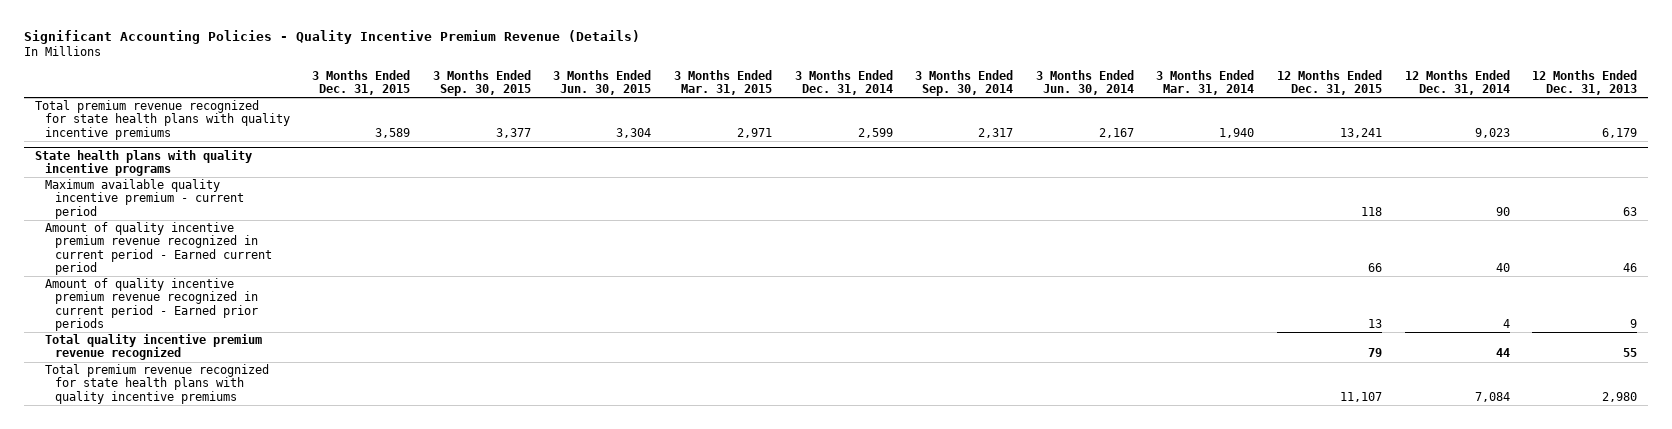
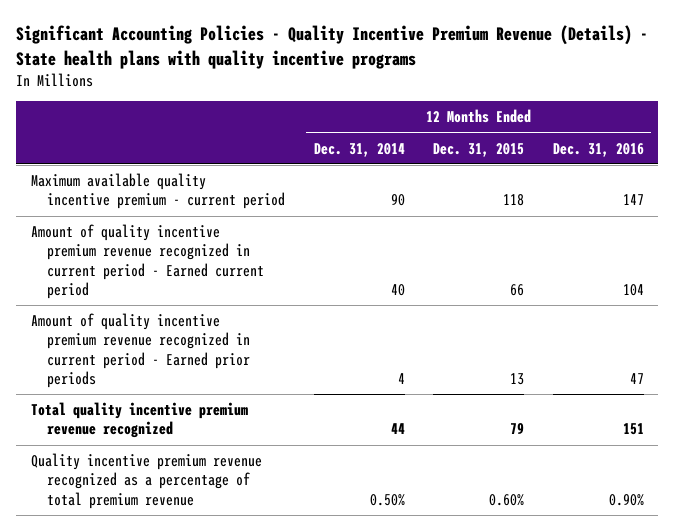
[23,30,640,45] Significant Accounting Policies - Quality Incentive Premium Revenue (Details) -> [16,25,649,69] Significant Accounting Policies - Quality Incentive Premium Revenue (Details) - State health plans with quality incentive programs
[312,69,411,96] 3 Months Ended Dec. 31, 2015 -> none
[432,69,531,97] 3 Months Ended Sep. 30, 2015 -> none
[553,69,652,96] 3 Months Ended Jun. 30, 2015 -> none
[674,69,773,96] 3 Months Ended Mar. 31, 2015 -> none
[794,69,893,96] 3 Months Ended Dec. 31, 2014 -> none
[915,69,1014,97] 3 Months Ended Sep. 30, 2014 -> none
[1035,69,1134,96] 3 Months Ended Jun. 30, 2014 -> none
[1156,69,1255,96] 3 Months Ended Mar. 31, 2014 -> none
[1532,69,1638,96] 12 Months Ended Dec. 31, 2013 -> none
none -> [553,142,645,157] Dec. 31, 2016
[34,100,290,140] Total premium revenue recognized for state health plans with quality incentive premiums -> none
[34,149,252,177] State health plans with quality incentive programs -> none
[44,364,269,404] Total premium revenue recognized for state health plans with quality incentive premiums -> none
none -> [30,453,262,509] Quality incentive premium revenue recognized as a percentage of total premium revenue

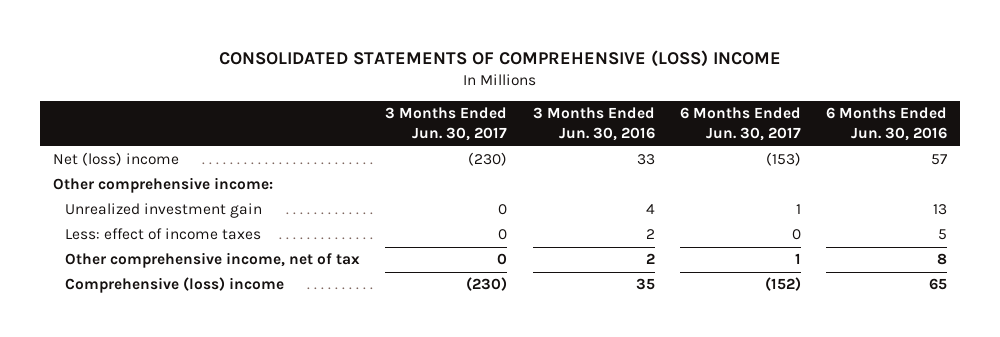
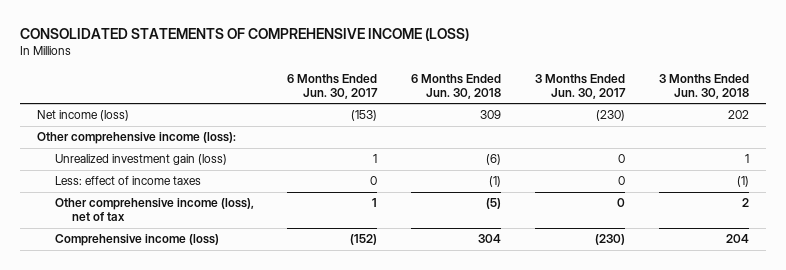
[219,50,782,68] CONSOLIDATED STATEMENTS OF COMPREHENSIVE (LOSS) INCOME -> [19,27,469,41] CONSOLIDATED STATEMENTS OF COMPREHENSIVE INCOME (LOSS)
[532,107,655,141] 3 Months Ended Jun. 30, 2016 -> none
[826,107,948,141] 6 Months Ended Jun. 30, 2016 -> none
none -> [411,73,502,99] 6 Months Ended Jun. 30, 2018
none -> [658,73,749,99] 3 Months Ended Jun. 30, 2018
[53,152,180,167] Net (loss) income -> [36,110,129,122] Net income (loss)
[53,177,274,194] Other comprehensive income: -> [36,132,236,145] Other comprehensive income (loss):
[65,203,263,219] Unrealized investment gain -> [54,154,227,166] Unrealized investment gain (loss)
[65,252,361,269] Other comprehensive income, net of tax -> [54,198,254,222] Other comprehensive income (loss), net of tax
[65,277,285,294] Comprehensive (loss) income -> [54,234,219,247] Comprehensive income (loss)

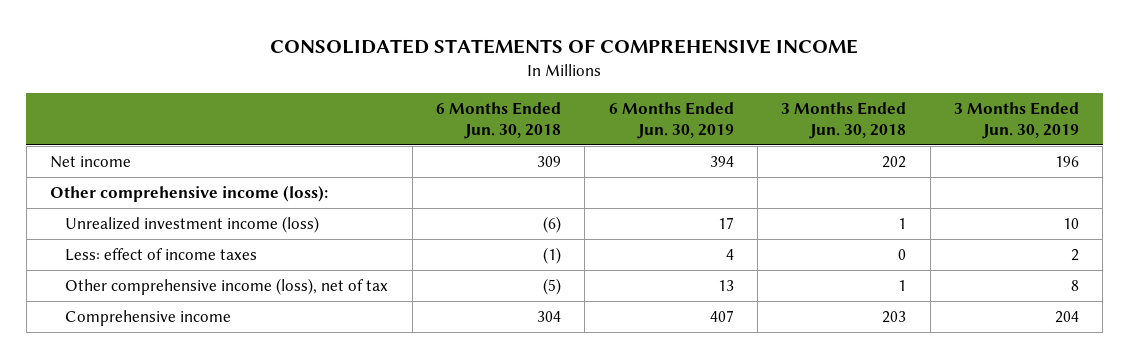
[19,27,469,41] CONSOLIDATED STATEMENTS OF COMPREHENSIVE INCOME (LOSS) -> [270,38,859,54] CONSOLIDATED STATEMENTS OF COMPREHENSIVE INCOME
[287,73,379,99] 6 Months Ended Jun. 30, 2017 -> none
[535,73,627,99] 3 Months Ended Jun. 30, 2017 -> none
none -> [608,102,734,139] 6 Months Ended Jun. 30, 2019
none -> [954,102,1080,139] 3 Months Ended Jun. 30, 2019
[36,110,129,122] Net income (loss) -> [49,156,131,169] Net income
[54,154,227,166] Unrealized investment gain (loss) -> [65,216,320,234] Unrealized investment income (loss)
[736,176,749,188] (1) -> [898,249,907,261] 0
[741,198,749,208] 2 -> [898,280,907,292] 1
[54,234,219,247] Comprehensive income (loss) -> [65,310,232,327] Comprehensive income
[725,234,749,244] 204 -> [882,311,907,324] 203

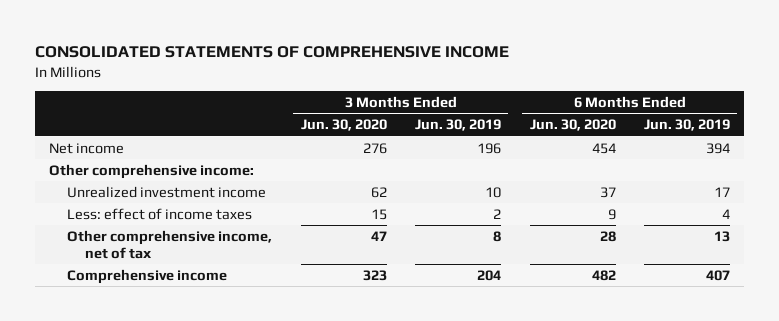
[435,102,561,139] 6 Months Ended Jun. 30, 2018 -> none
[781,102,907,139] 3 Months Ended Jun. 30, 2018 -> none
none -> [300,119,387,132] Jun. 30, 2020
none -> [529,119,616,132] Jun. 30, 2020
[49,185,328,203] Other comprehensive income (loss): -> [48,163,254,179] Other comprehensive income:
[65,216,320,234] Unrealized investment income (loss) -> [67,185,267,198] Unrealized investment income
[65,278,389,296] Other comprehensive income (loss), net of tax -> [67,229,273,260] Other comprehensive income, net of tax

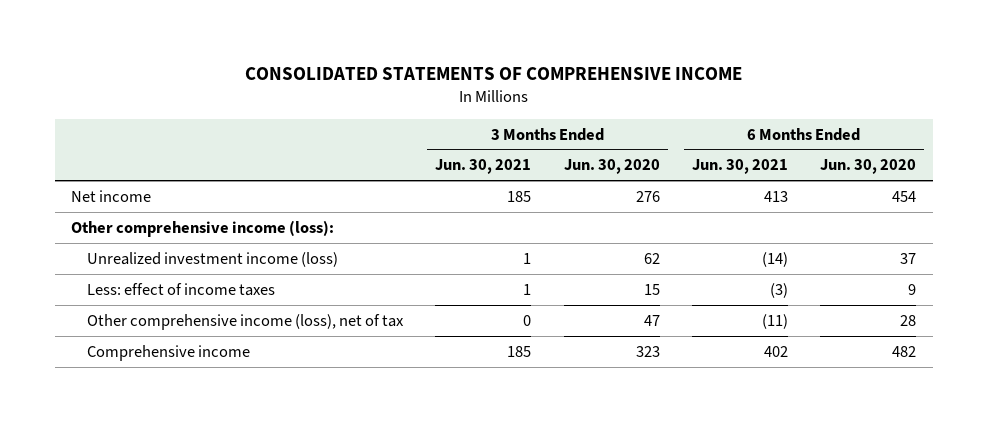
[415,119,502,132] Jun. 30, 2019 -> none
[644,119,731,132] Jun. 30, 2019 -> none
none -> [435,159,532,175] Jun. 30, 2021
none -> [692,159,789,175] Jun. 30, 2021
[48,163,254,179] Other comprehensive income: -> [70,219,334,237] Other comprehensive income (loss):
[67,185,267,198] Unrealized investment income -> [87,251,339,267] Unrealized investment income (loss)
[67,229,273,260] Other comprehensive income, net of tax -> [87,313,405,330] Other comprehensive income (loss), net of tax

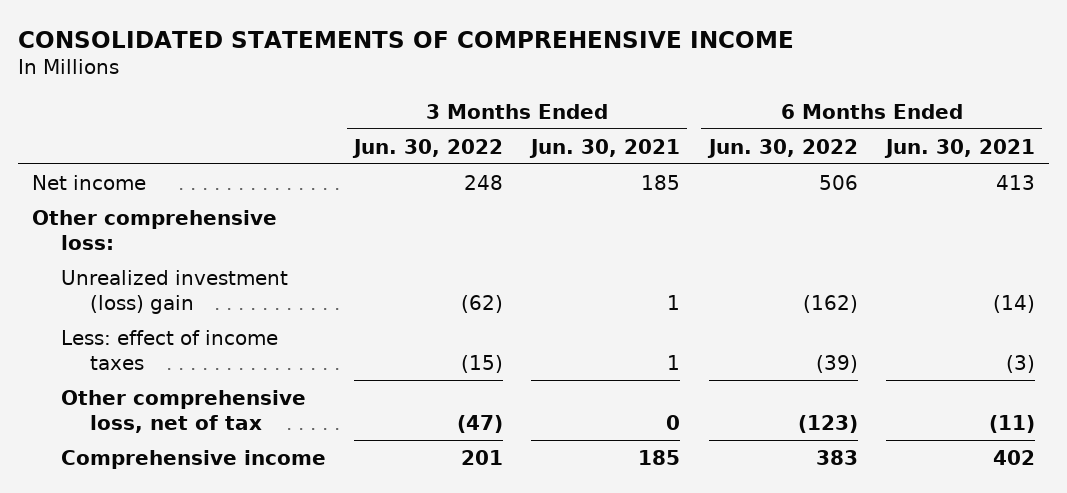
[563,159,660,175] Jun. 30, 2020 -> none
[820,159,917,175] Jun. 30, 2020 -> none
none -> [352,138,504,158] Jun. 30, 2022
none -> [706,138,858,158] Jun. 30, 2022
[70,219,334,237] Other comprehensive income (loss): -> [31,209,277,250] Other comprehensive loss:
[87,251,339,267] Unrealized investment income (loss) -> [60,269,288,314] Unrealized investment (loss) gain
[87,313,405,330] Other comprehensive income (loss), net of tax -> [60,389,306,433] Other comprehensive loss, net of tax

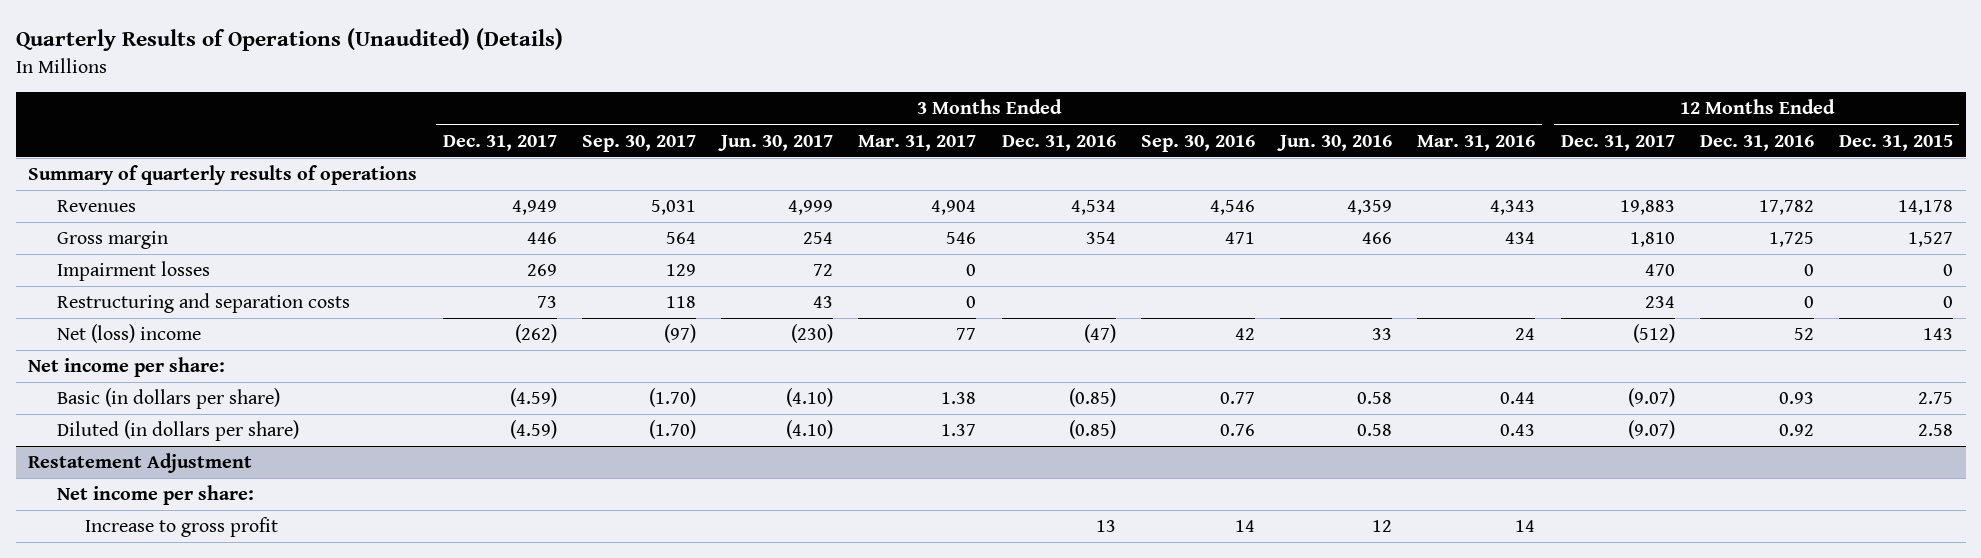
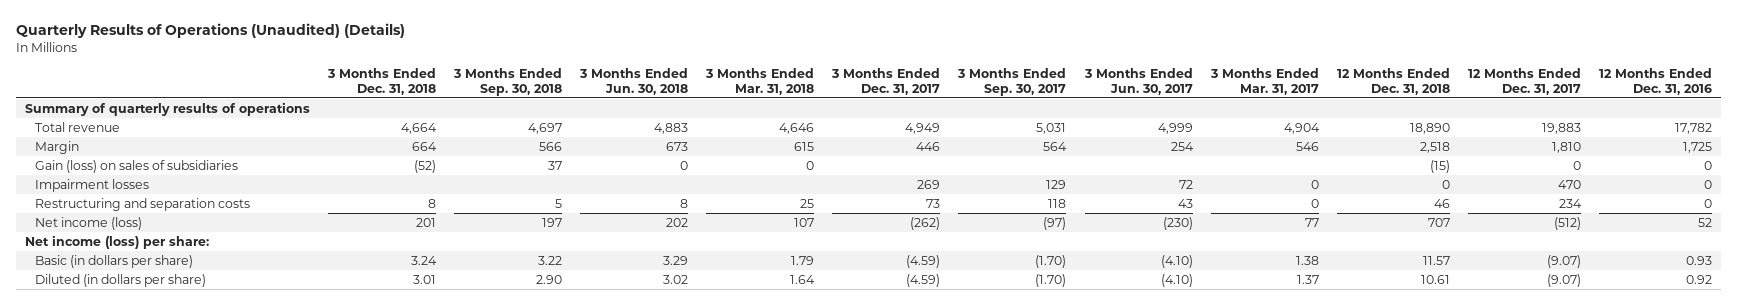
[1001,134,1116,151] Dec. 31, 2016 -> none
[1140,134,1255,152] Sep. 30, 2016 -> none
[1277,134,1393,151] Jun. 30, 2016 -> none
[1417,134,1536,151] Mar. 31, 2016 -> none
[1839,134,1954,151] Dec. 31, 2015 -> none
none -> [326,67,436,95] 3 Months Ended Dec. 31, 2018
none -> [453,67,563,96] 3 Months Ended Sep. 30, 2018
none -> [579,67,689,95] 3 Months Ended Jun. 30, 2018
none -> [705,67,815,95] 3 Months Ended Mar. 31, 2018
none -> [1336,67,1450,95] 12 Months Ended Dec. 31, 2018
[56,200,136,213] Revenues -> [35,121,121,132] Total revenue
[56,231,168,250] Gross margin -> [35,140,80,154] Margin
none -> [35,159,239,173] Gain (loss) on sales of subsidiaries
[56,324,201,344] Net (loss) income -> [35,216,143,230] Net income (loss)
[28,357,226,378] Net income per share: -> [24,234,209,249] Net income (loss) per share:
[28,453,253,474] Restatement Adjustment -> none
[56,485,254,506] Net income per share: -> none
[84,517,278,538] Increase to gross profit -> none

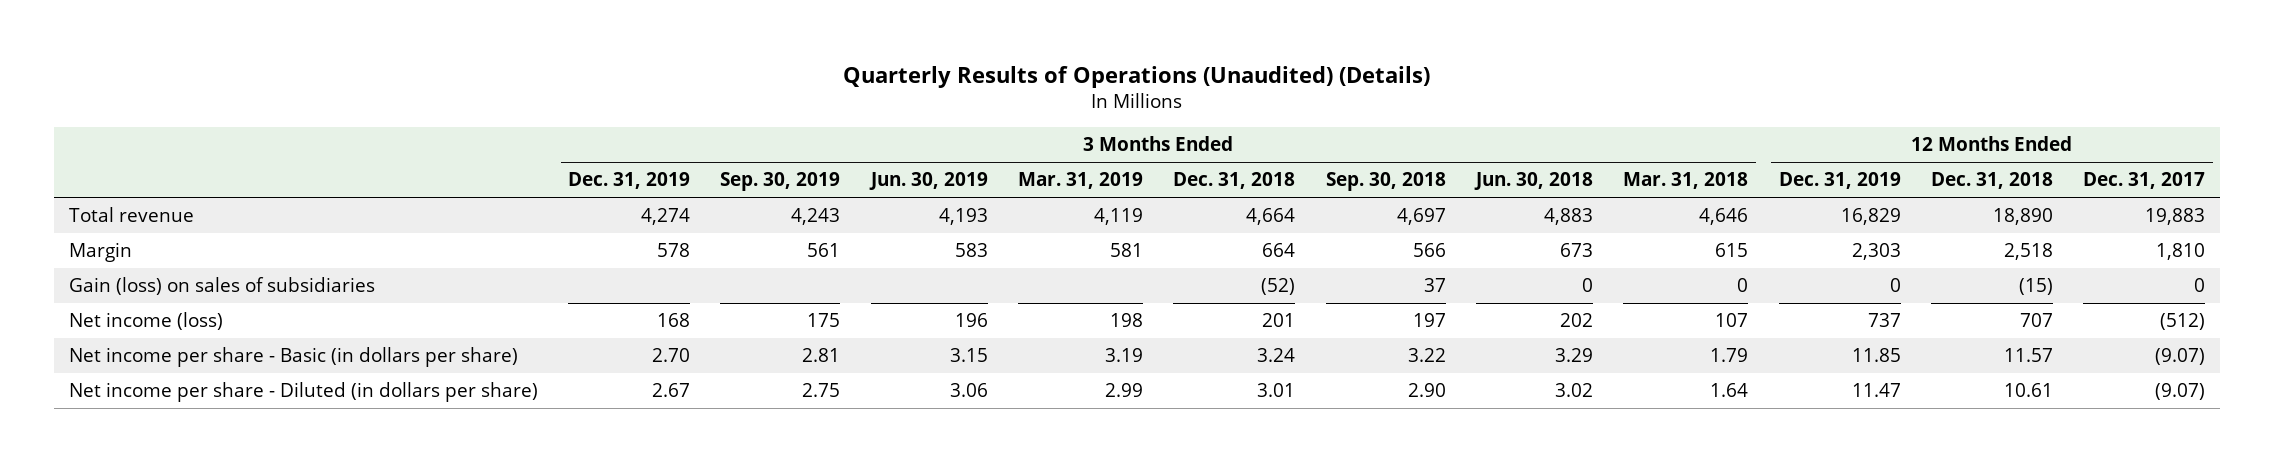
[831,67,941,95] 3 Months Ended Dec. 31, 2017 -> none
[957,67,1067,96] 3 Months Ended Sep. 30, 2017 -> none
[1083,67,1193,95] 3 Months Ended Jun. 30, 2017 -> none
[1209,67,1319,95] 3 Months Ended Mar. 31, 2017 -> none
[1599,67,1713,95] 12 Months Ended Dec. 31, 2016 -> none
none -> [568,172,691,190] Dec. 31, 2019
none -> [720,172,841,192] Sep. 30, 2019
none -> [868,172,988,191] Jun. 30, 2019
none -> [1018,172,1144,190] Mar. 31, 2019
none -> [1778,172,1901,190] Dec. 31, 2019
[24,101,310,116] Summary of quarterly results of operations -> none
[35,178,150,192] Impairment losses -> none
[35,197,251,211] Restructuring and separation costs -> none
[24,234,209,249] Net income (loss) per share: -> none
[35,254,194,268] Basic (in dollars per share) -> [68,347,518,368] Net income per share - Basic (in dollars per share)
[35,273,207,287] Diluted (in dollars per share) -> [68,382,538,403] Net income per share - Diluted (in dollars per share)

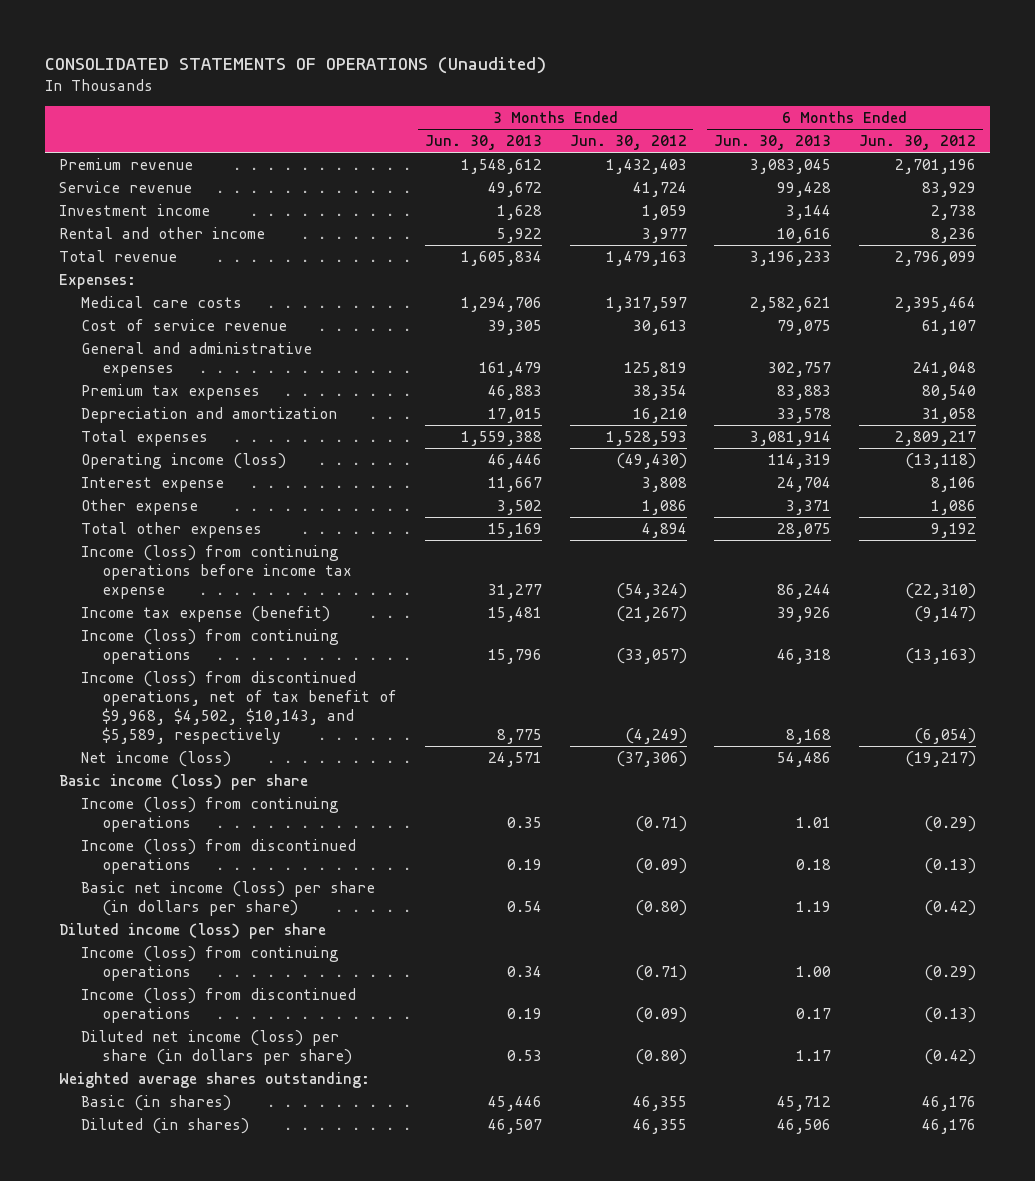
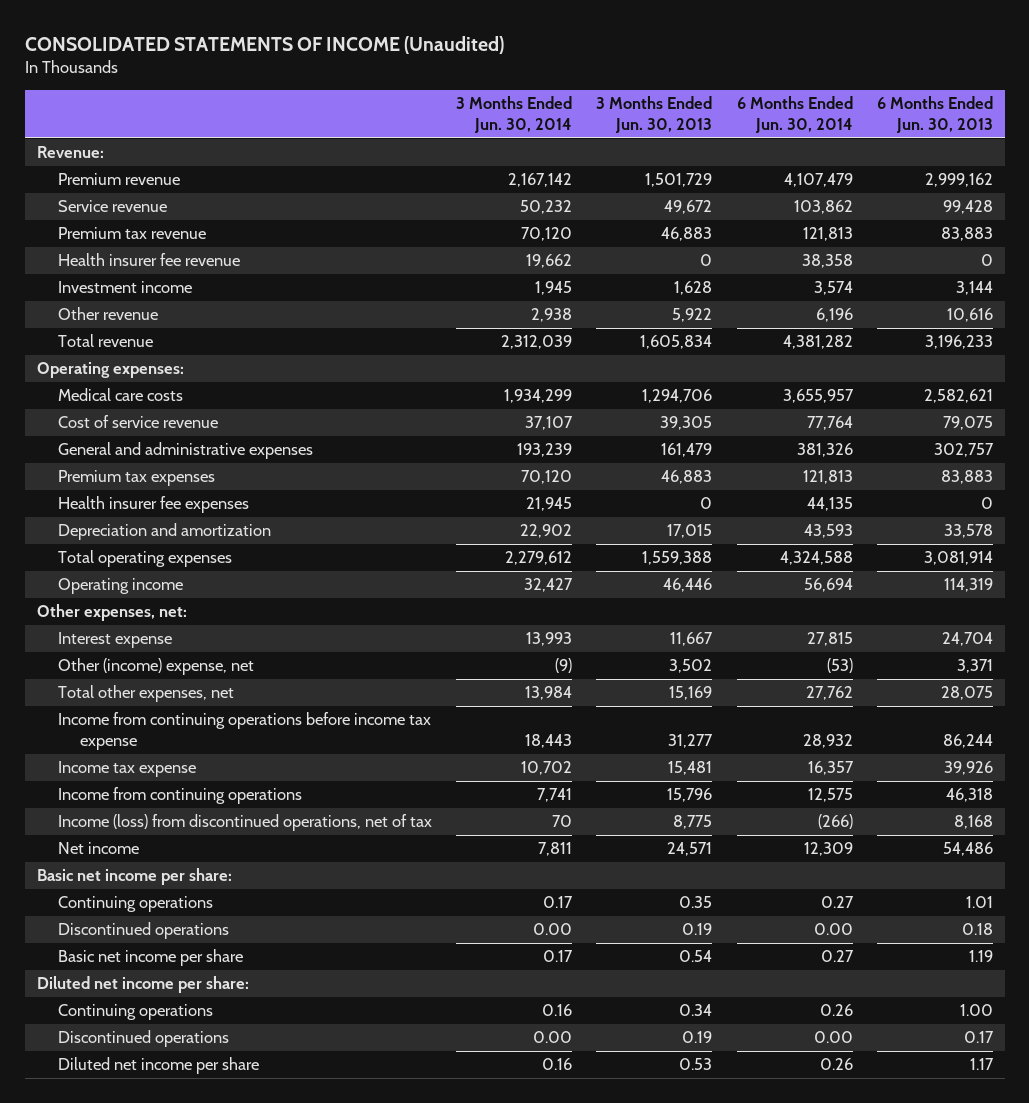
[45,56,547,74] CONSOLIDATED STATEMENTS OF OPERATIONS (Unaudited) -> [24,35,504,54] CONSOLIDATED STATEMENTS OF INCOME (Unaudited)
[569,135,687,151] Jun. 30, 2012 -> none
[858,135,976,151] Jun. 30, 2012 -> none
none -> [456,96,573,134] 3 Months Ended Jun. 30, 2014
none -> [736,96,853,134] 6 Months Ended Jun. 30, 2014
none -> [36,146,104,159] Revenue:
[460,158,542,174] 1,548,612 -> [645,173,713,188] 1,501,729
[750,158,832,174] 3,083,045 -> [924,173,993,188] 2,999,162
none -> [58,227,207,240] Premium tax revenue
none -> [58,253,241,267] Health insurer fee revenue
[59,226,266,239] Rental and other income -> [58,307,159,321] Other revenue
[59,273,137,289] Expenses: -> [36,362,184,379] Operating expenses:
none -> [58,496,250,514] Health insurer fee expenses
[80,429,208,446] Total expenses -> [58,550,233,568] Total operating expenses
[80,452,286,469] Operating income (loss) -> [58,578,184,595] Operating income
none -> [36,604,187,622] Other expenses, net:
[59,1071,371,1088] Weighted average shares outstanding: -> none
[80,1094,231,1111] Basic (in shares) -> none
[80,1117,249,1134] Diluted (in shares) -> none
[80,498,198,515] Other expense -> [58,658,255,676] Other (income) expense, net
[80,521,262,538] Total other expenses -> [58,685,235,703] Total other expenses, net
[80,544,353,600] Income (loss) from continuing operations before income tax expense -> [58,712,432,751] Income from continuing operations before income tax expense
[80,605,330,622] Income tax expense (benefit) -> [58,761,197,778] Income tax expense
[80,628,339,664] Income (loss) from continuing operations -> [58,787,303,805] Income from continuing operations
[80,670,398,745] Income (loss) from discontinued operations, net of tax benefit of $9,968, $4,502, $10,143, and $5,589, respectively -> [58,814,433,832] Income (loss) from discontinued operations, net of tax
[80,750,231,767] Net income (loss) -> [58,842,140,855] Net income
[59,773,309,790] Basic income (loss) per share -> [36,868,232,886] Basic net income per share:
[80,796,339,832] Income (loss) from continuing operations -> [58,896,214,913] Continuing operations
[80,838,356,874] Income (loss) from discontinued operations -> [58,922,230,940] Discontinued operations
[80,880,375,916] Basic net income (loss) per share (in dollars per share) -> [58,949,244,967] Basic net income per share
[59,922,327,939] Diluted income (loss) per share -> [36,976,249,994] Diluted net income per share:
[80,945,339,981] Income (loss) from continuing operations -> [58,1004,214,1021] Continuing operations
[80,987,356,1023] Income (loss) from discontinued operations -> [58,1030,230,1048] Discontinued operations
[80,1029,353,1065] Diluted net income (loss) per share (in dollars per share) -> [58,1057,260,1075] Diluted net income per share

